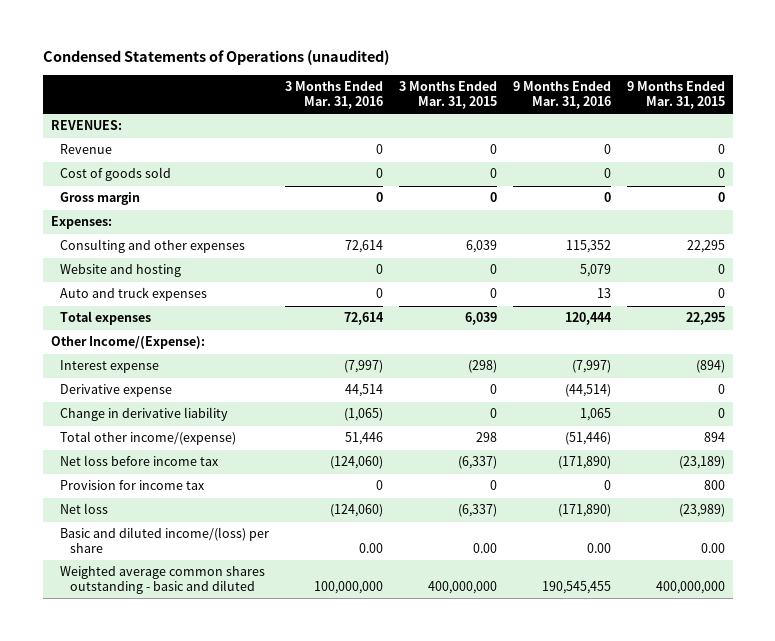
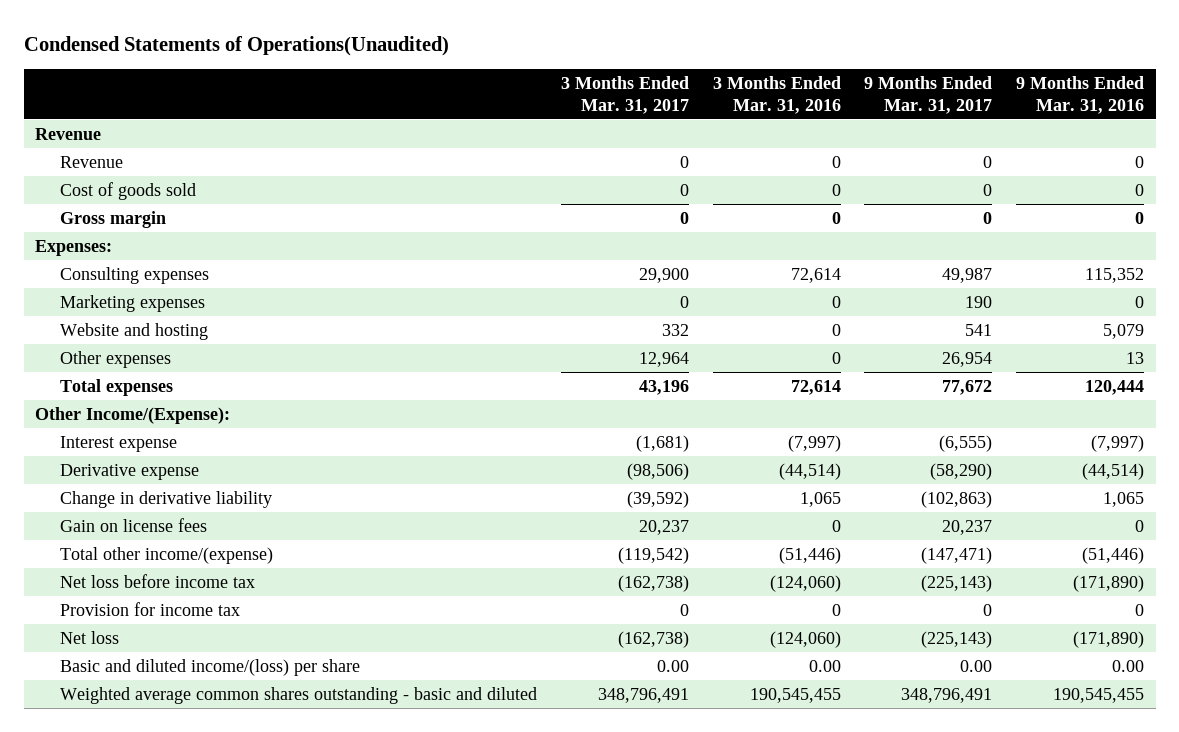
[42,50,389,66] Condensed Statements of Operations (unaudited) -> [23,36,449,57] Condensed Statements of Operations(Unaudited)
[398,81,497,109] 3 Months Ended Mar. 31, 2015 -> none
[626,81,725,109] 9 Months Ended Mar. 31, 2015 -> none
none -> [561,76,690,114] 3 Months Ended Mar. 31, 2017
none -> [864,76,993,114] 9 Months Ended Mar. 31, 2017
[50,120,122,131] REVENUES: -> [35,127,102,140] Revenue
[60,239,246,254] Consulting and other expenses -> [60,266,210,284] Consulting expenses
none -> [60,294,206,312] Marketing expenses
[60,287,208,302] Auto and truck expenses -> none
none -> [60,350,172,368] Other expenses
[345,384,384,398] 44,514 -> [778,462,841,480] (44,514)
[344,408,384,422] (1,065) -> [799,491,841,507] 1,065
none -> [60,517,208,532] Gain on license fees
[345,432,384,446] 51,446 -> [778,546,841,564] (51,446)
[314,580,384,594] 100,000,000 -> [749,687,841,703] 190,545,455

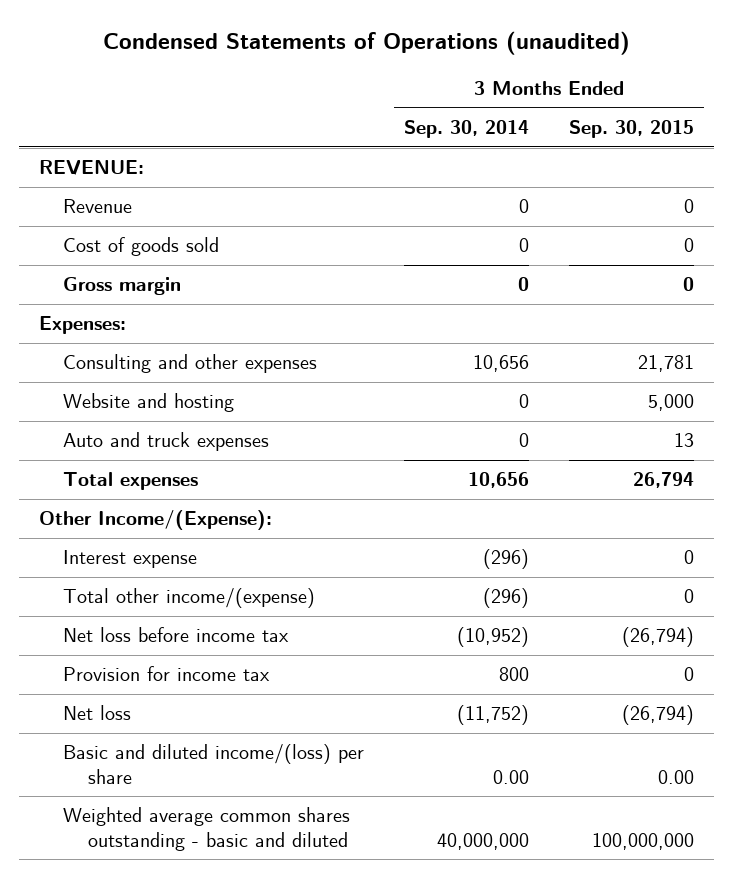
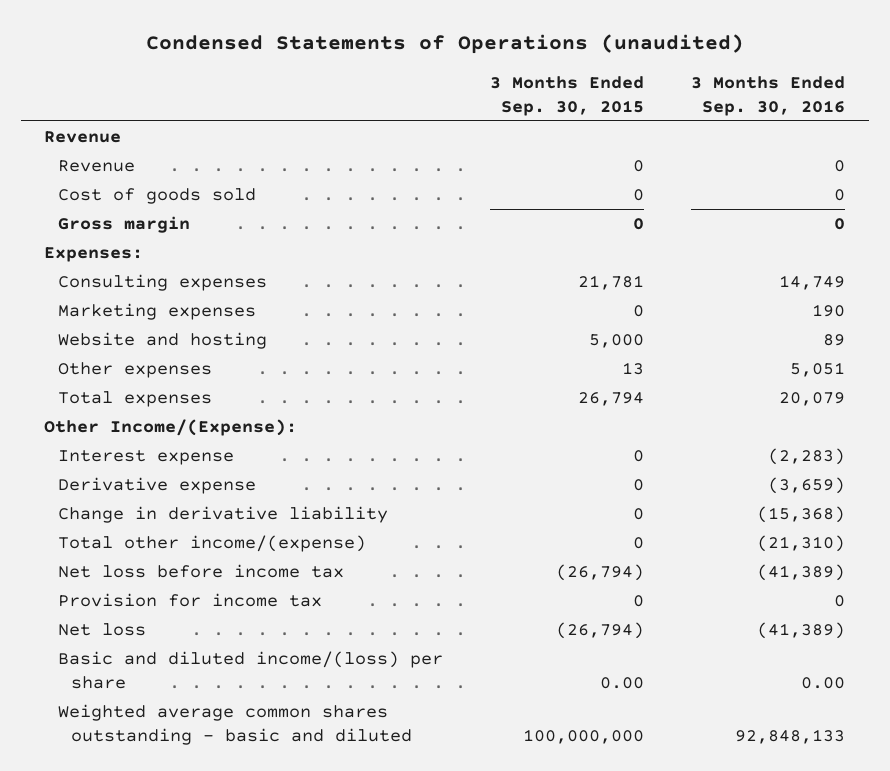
[404,120,530,139] Sep. 30, 2014 -> none
none -> [691,76,846,116] 3 Months Ended Sep. 30, 2016
[39,160,145,176] REVENUE: -> [44,131,122,144] Revenue
[63,354,318,374] Consulting and other expenses -> [57,274,267,292] Consulting expenses
none -> [57,303,256,321] Marketing expenses
[63,432,270,452] Auto and truck expenses -> none
none -> [57,362,212,379] Other expenses
none -> [57,477,256,495] Derivative expense
none -> [57,506,388,524] Change in derivative liability

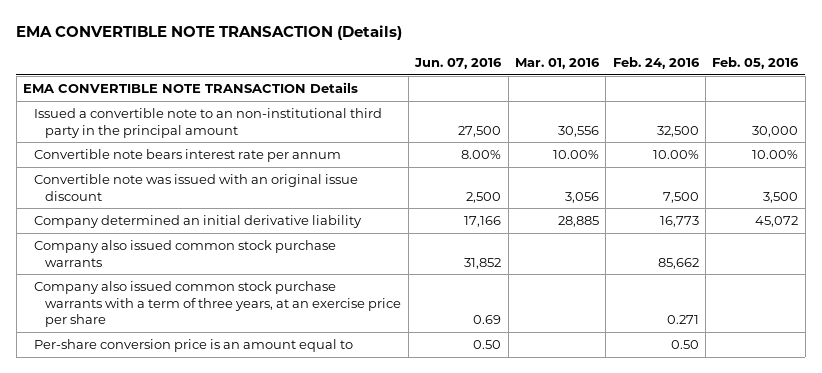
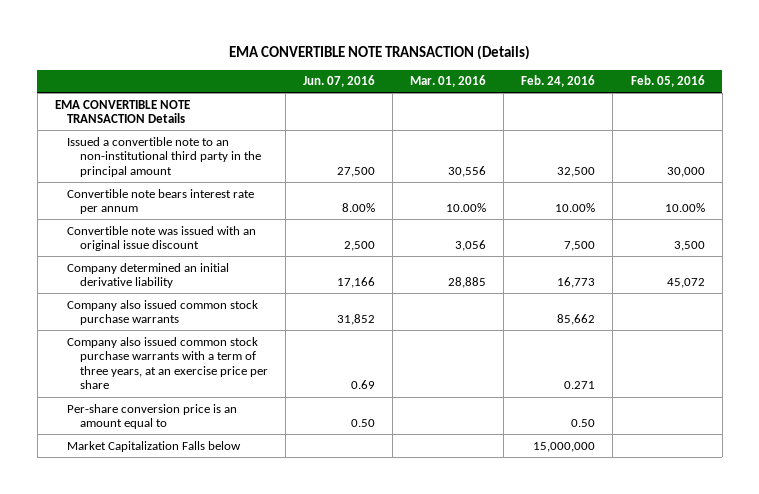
none -> [67,440,242,452] Market Capitalization Falls below

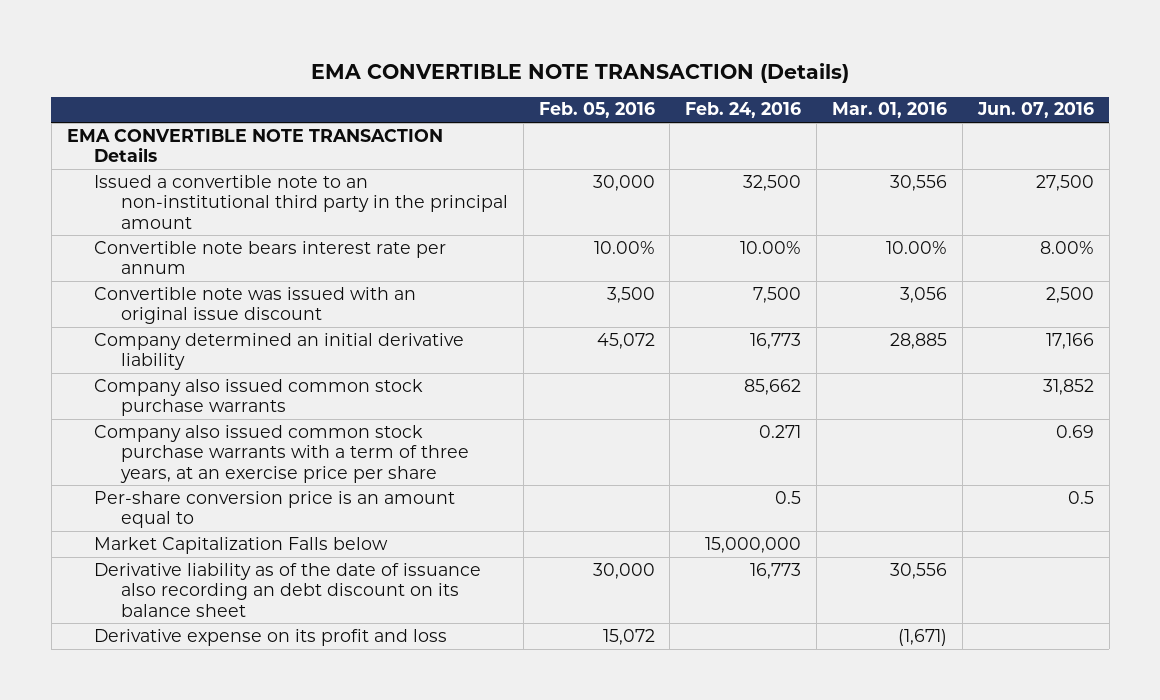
[350,419,375,428] 0.50 -> [1067,490,1094,504] 0.5
[571,419,596,428] 0.50 -> [775,490,802,504] 0.5
none -> [93,562,481,617] Derivative liability as of the date of issuance also recording an debt discount on its balance sheet
none -> [93,628,447,646] Derivative expense on its profit and loss

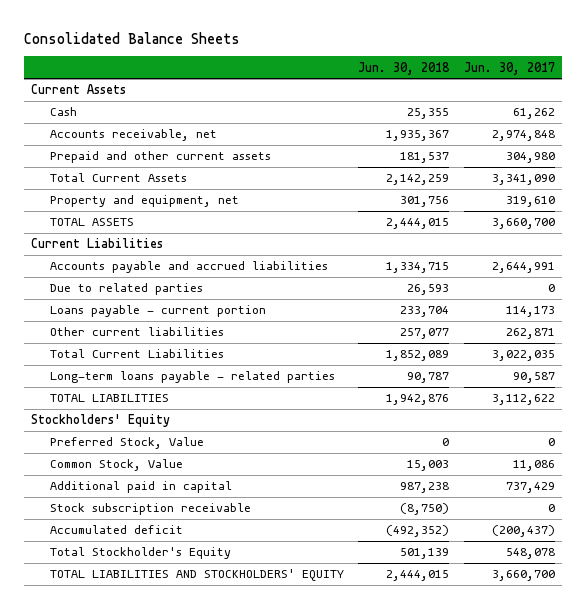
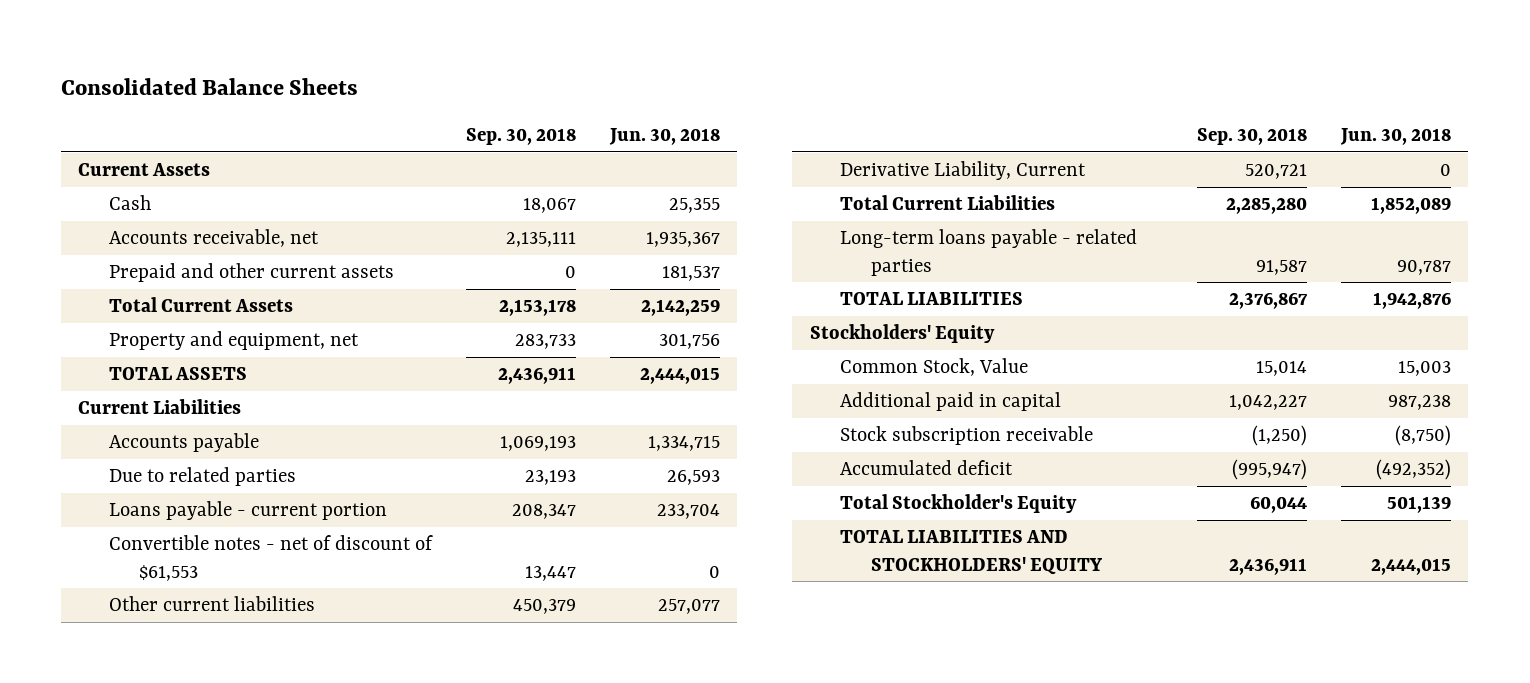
[463,61,555,75] Jun. 30, 2017 -> none
none -> [465,128,576,146] Sep. 30, 2018
[49,261,328,274] Accounts payable and accrued liabilities -> [108,433,259,453] Accounts payable
none -> [108,535,433,581] Convertible notes - net of discount of $61,553
none -> [840,161,1087,181] Derivative Liability, Current
[49,437,204,450] Preferred Stock, Value -> none

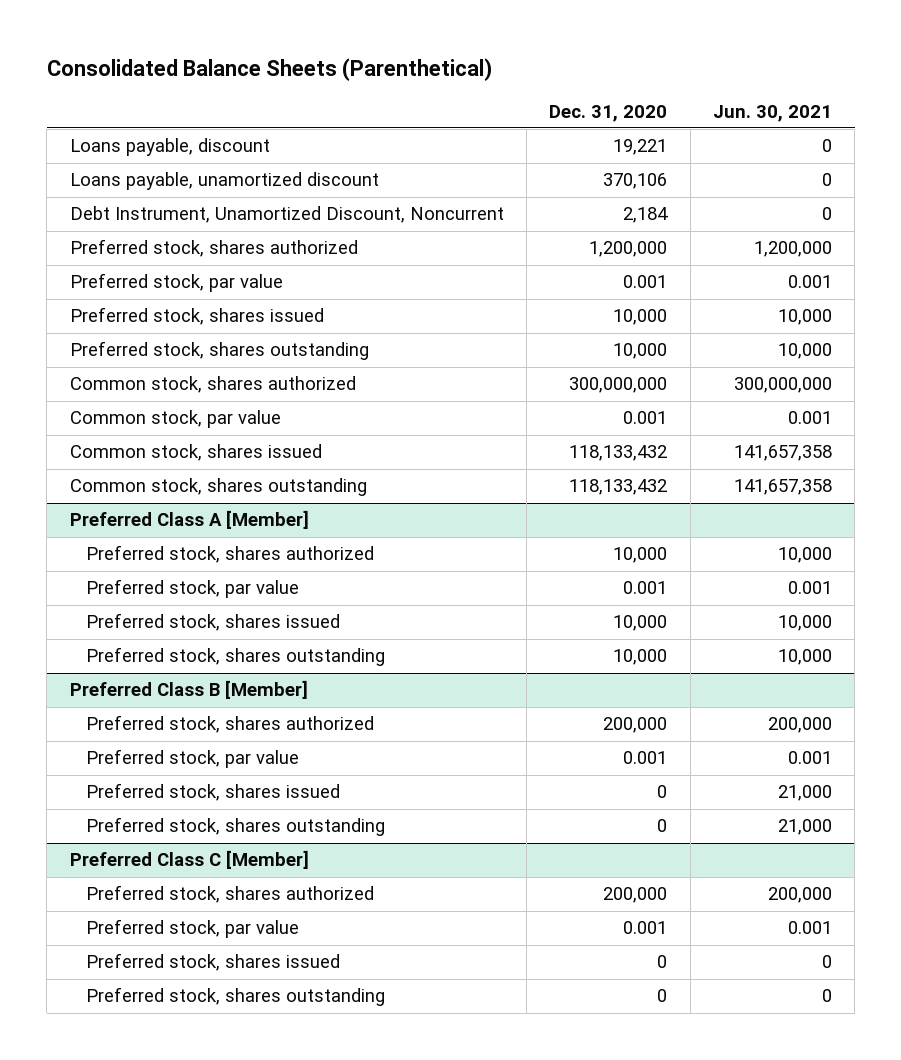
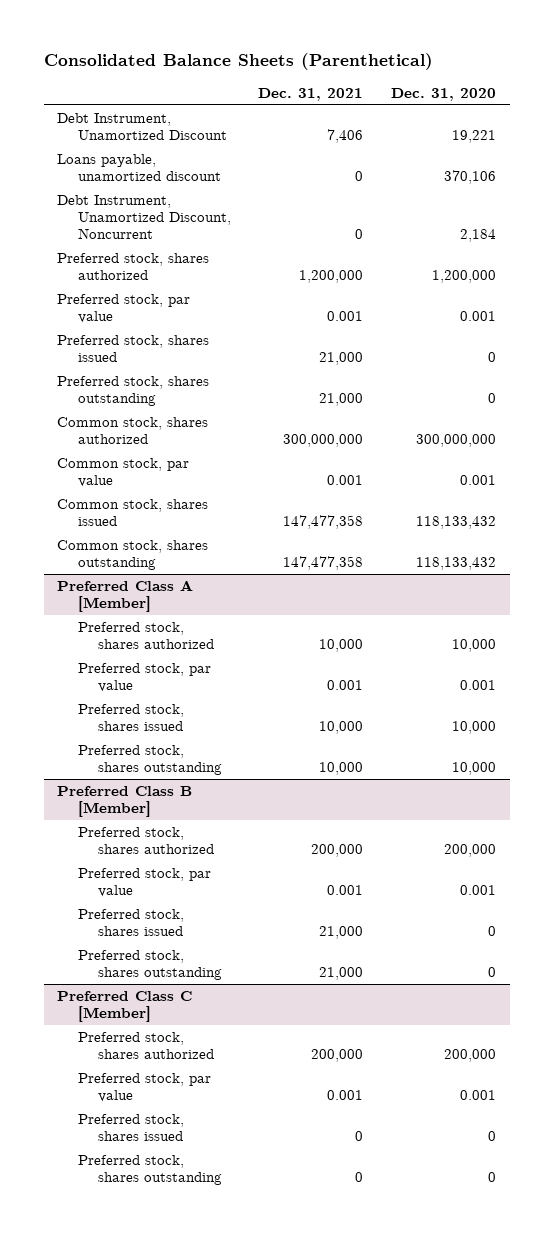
[712,104,832,122] Jun. 30, 2021 -> none
none -> [258,88,364,102] Dec. 31, 2021
[69,138,270,157] Loans payable, discount -> [57,112,227,140] Debt Instrument, Unamortized Discount
[613,309,668,326] 10,000 -> [487,351,496,362] 0
[613,343,668,360] 10,000 -> [487,392,496,403] 0

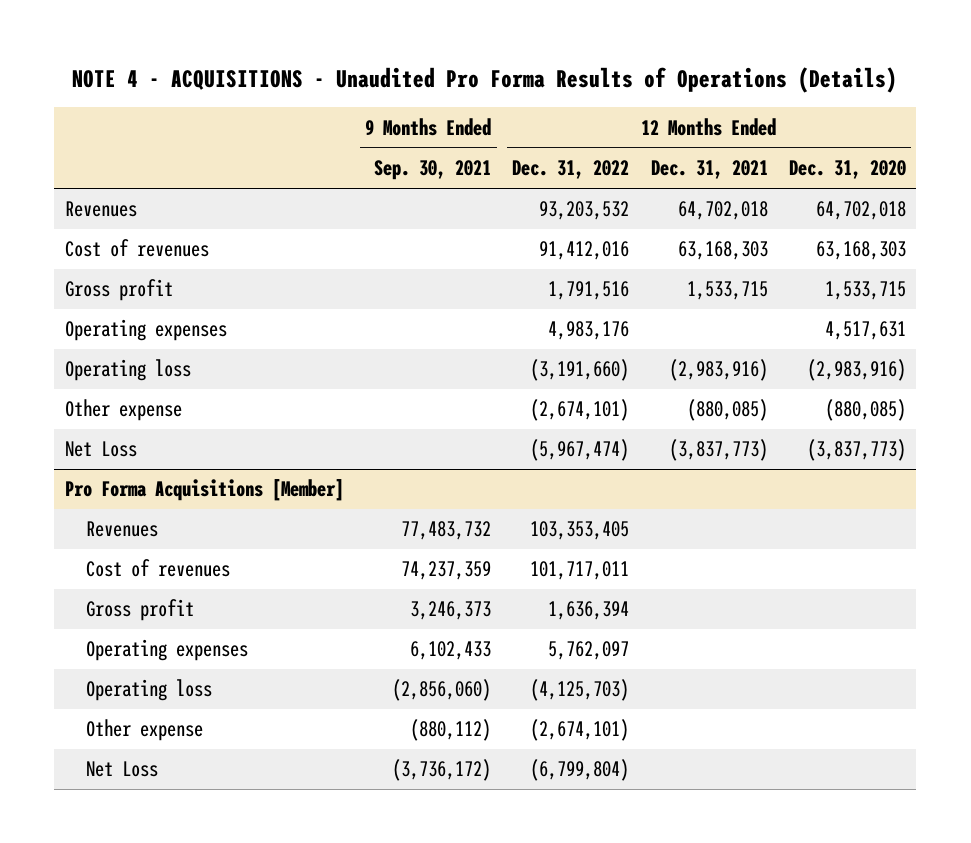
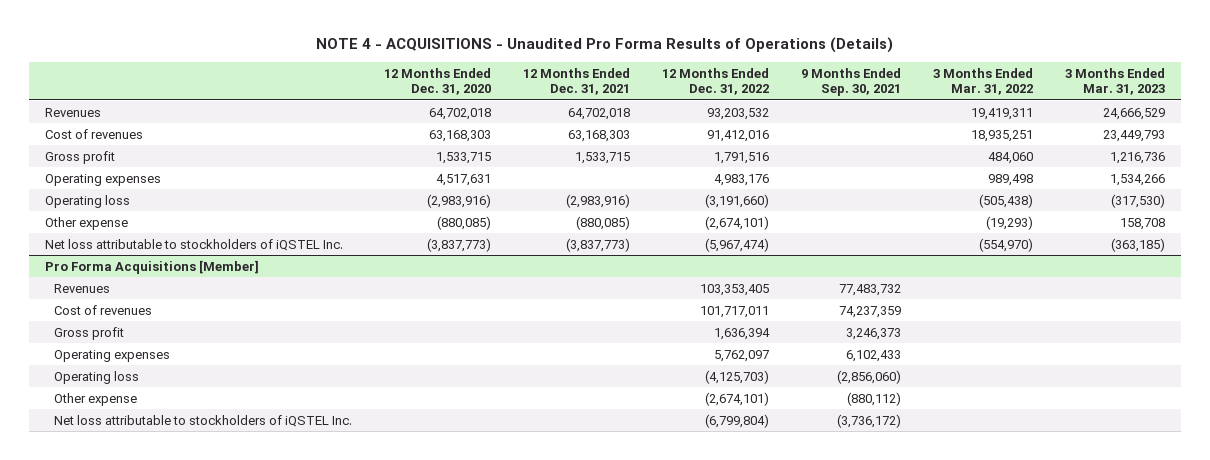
none -> [933,67,1034,96] 3 Months Ended Mar. 31, 2022
none -> [1065,67,1166,96] 3 Months Ended Mar. 31, 2023
[65,441,138,458] Net Loss -> [44,238,343,251] Net loss attributable to stockholders of iQSTEL Inc.
[85,761,158,778] Net Loss -> [54,414,353,427] Net loss attributable to stockholders of iQSTEL Inc.

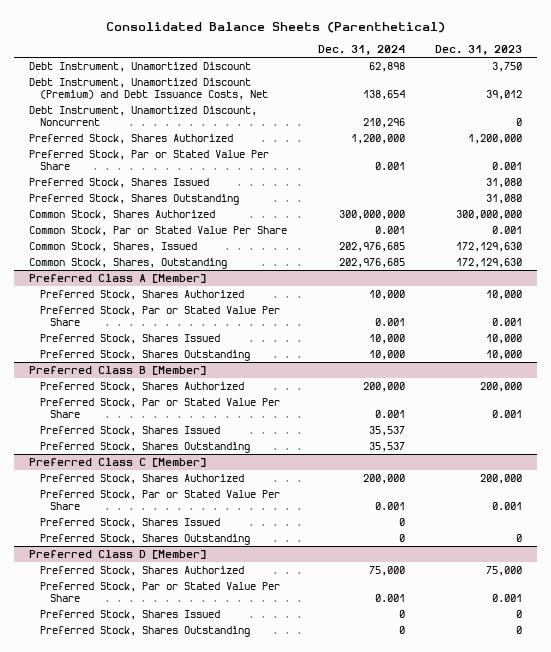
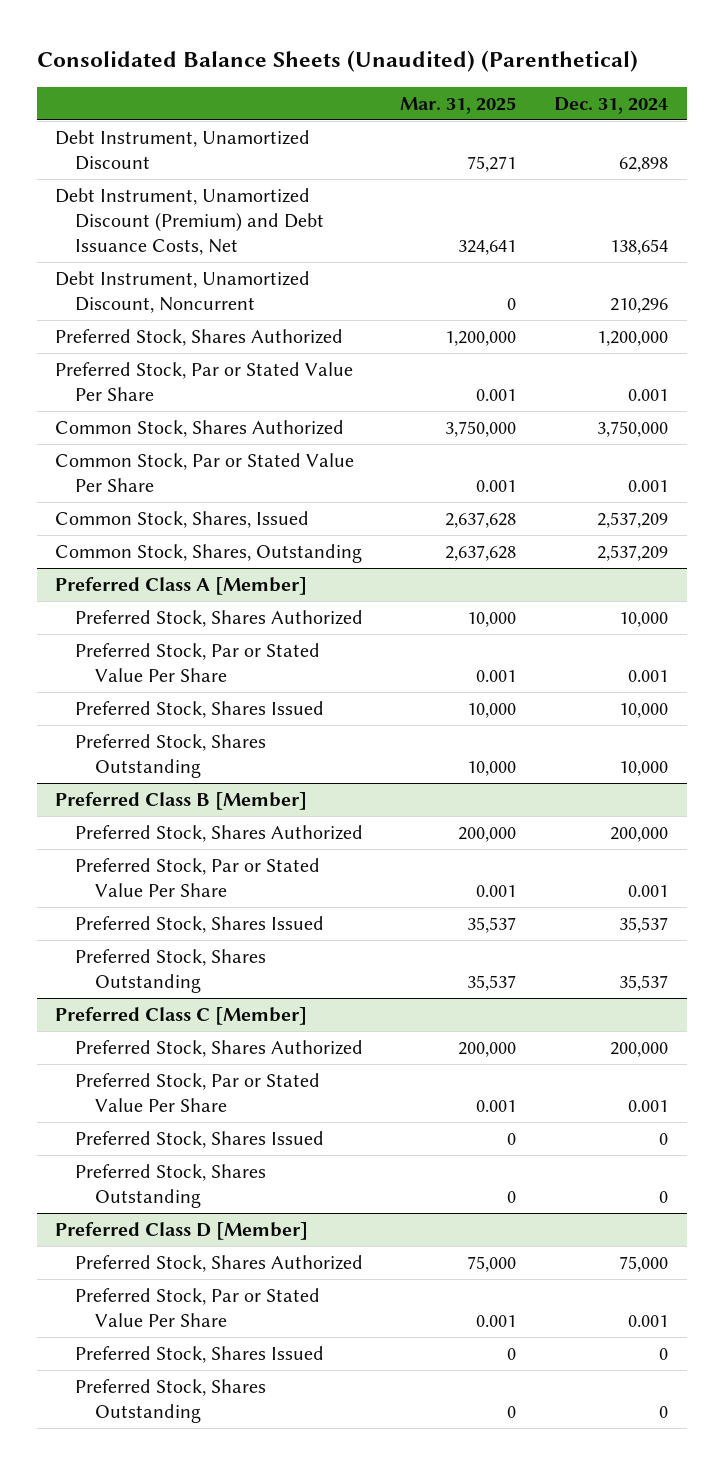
[105,21,445,33] Consolidated Balance Sheets (Parenthetical) -> [36,50,638,73] Consolidated Balance Sheets (Unaudited) (Parenthetical)
[434,45,522,56] Dec. 31, 2023 -> none
none -> [400,96,517,114] Mar. 31, 2025
[29,178,210,189] Preferred Stock, Shares Issued -> none
[29,194,240,206] Preferred Stock, Shares Outstanding -> none
[338,210,405,221] 300,000,000 -> [596,420,668,437] 3,750,000
[338,242,405,253] 202,976,685 -> [596,511,668,528] 2,537,209
[338,258,405,269] 202,976,685 -> [596,544,668,561] 2,537,209

